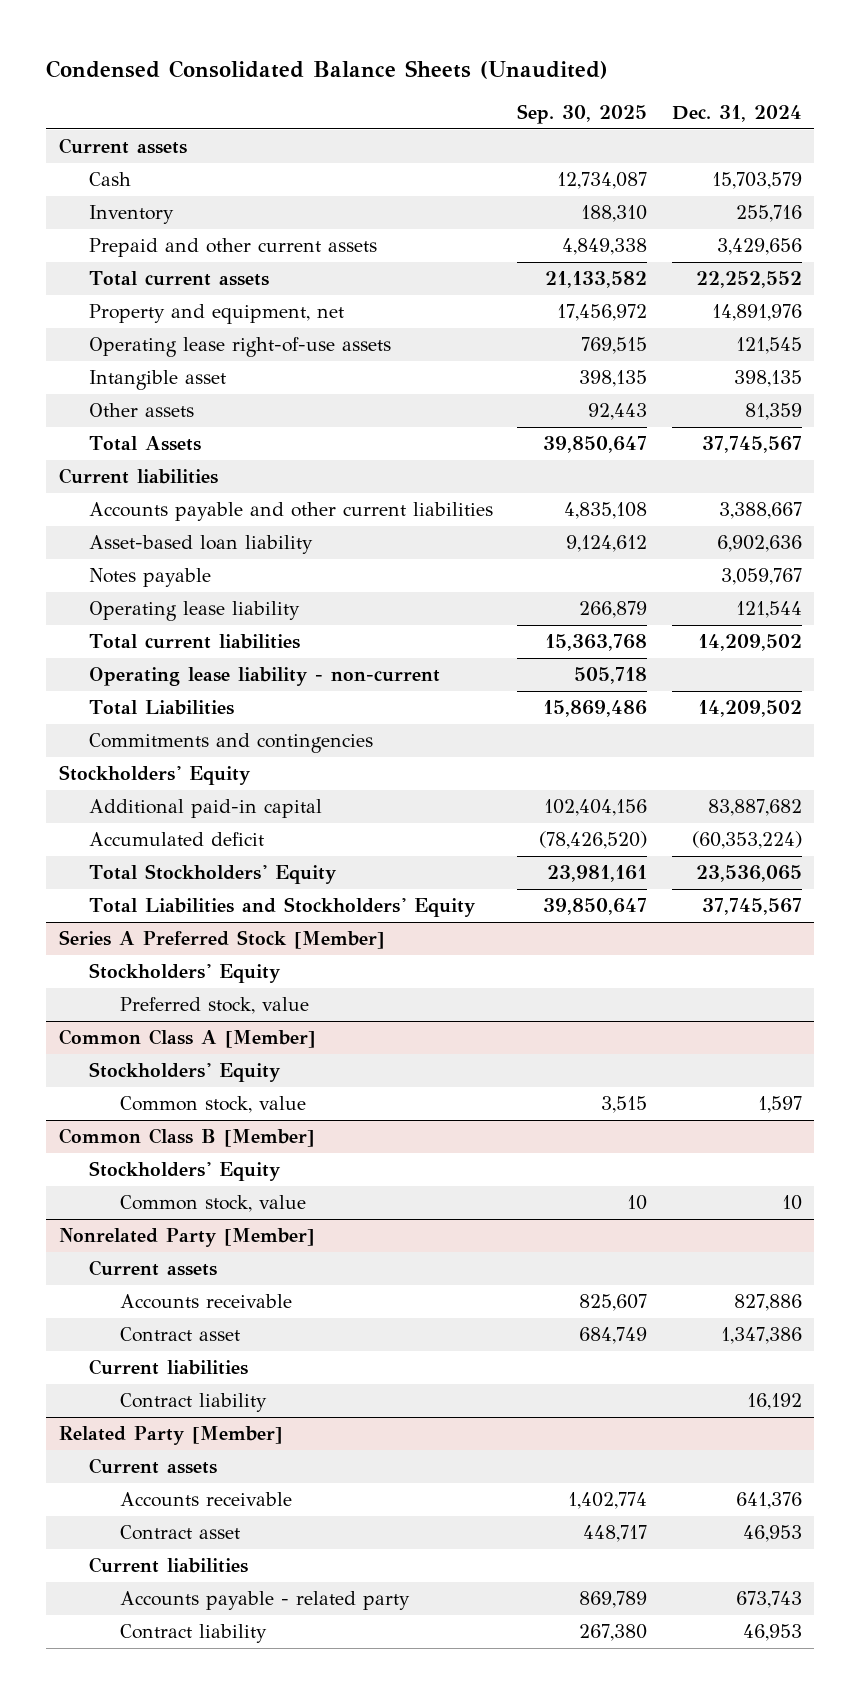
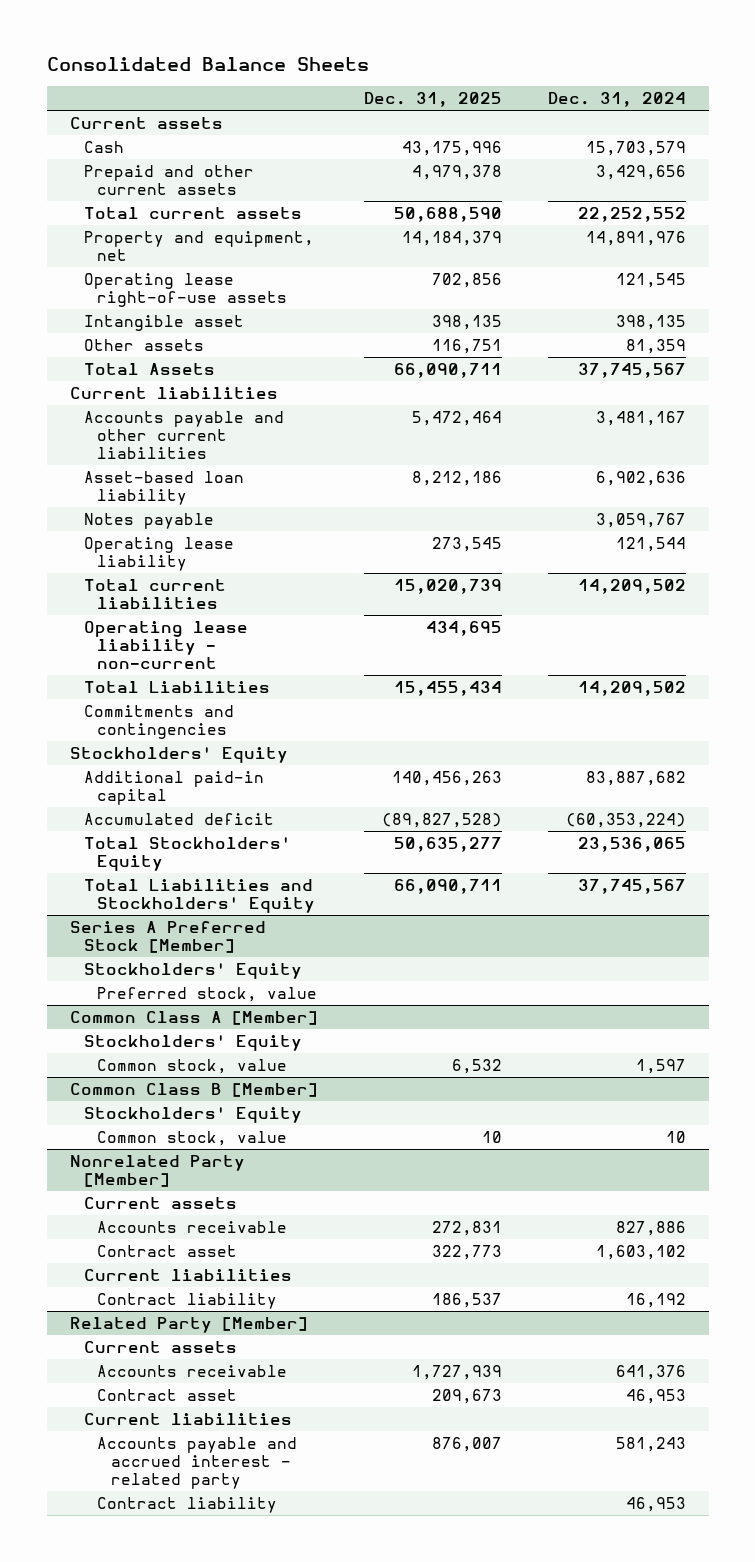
[46,59,609,79] Condensed Consolidated Balance Sheets (Unaudited) -> [46,56,369,71] Consolidated Balance Sheets
[517,104,648,125] Sep. 30, 2025 -> none
none -> [363,92,502,108] Dec. 31, 2025
[89,205,175,225] Inventory -> none
[718,502,802,520] 3,388,667 -> [595,410,686,426] 3,481,167
[720,1327,802,1345] 1,347,386 -> [595,1244,686,1260] 1,603,102
[119,1591,410,1611] Accounts payable - related party -> [97,1436,298,1489] Accounts payable and accrued interest - related party
[735,1591,802,1609] 673,743 -> [615,1436,686,1452] 581,243

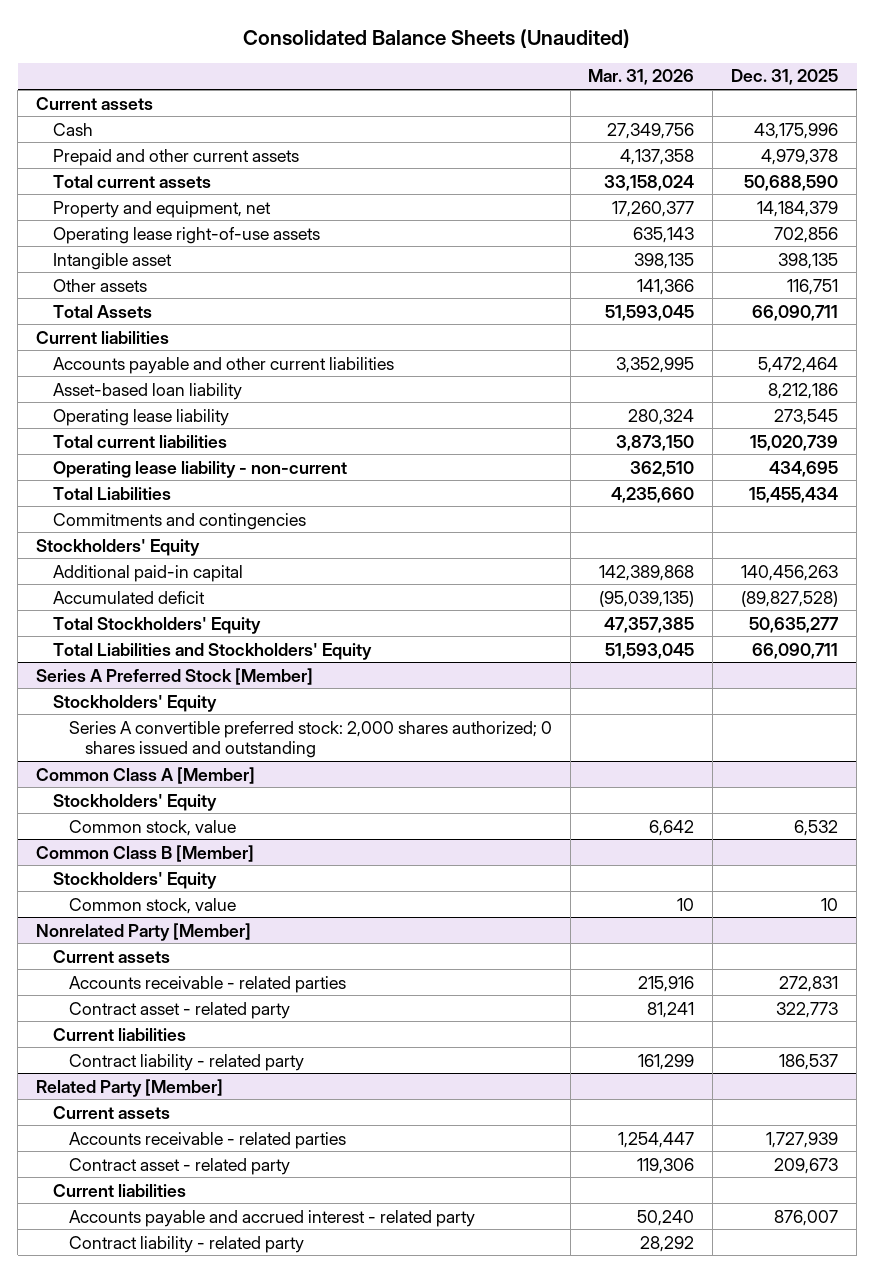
[46,56,369,71] Consolidated Balance Sheets -> [243,29,631,49] Consolidated Balance Sheets (Unaudited)
[547,92,686,108] Dec. 31, 2024 -> none
none -> [588,69,695,86] Mar. 31, 2026
[83,512,214,529] Notes payable -> none
[97,986,318,1002] Preferred stock, value -> [68,720,552,759] Series A convertible preferred stock: 2,000 shares authorized; 0 shares issued and outstanding
[97,1220,288,1233] Accounts receivable -> [68,975,346,993] Accounts receivable - related parties
[97,1244,238,1257] Contract asset -> [68,1001,290,1019] Contract asset - related party
[97,1292,278,1309] Contract liability -> [68,1053,304,1071] Contract liability - related party
[97,1364,288,1377] Accounts receivable -> [68,1131,346,1149] Accounts receivable - related parties
[97,1388,238,1401] Contract asset -> [68,1157,290,1175] Contract asset - related party
[97,1496,278,1513] Contract liability -> [68,1235,304,1253] Contract liability - related party

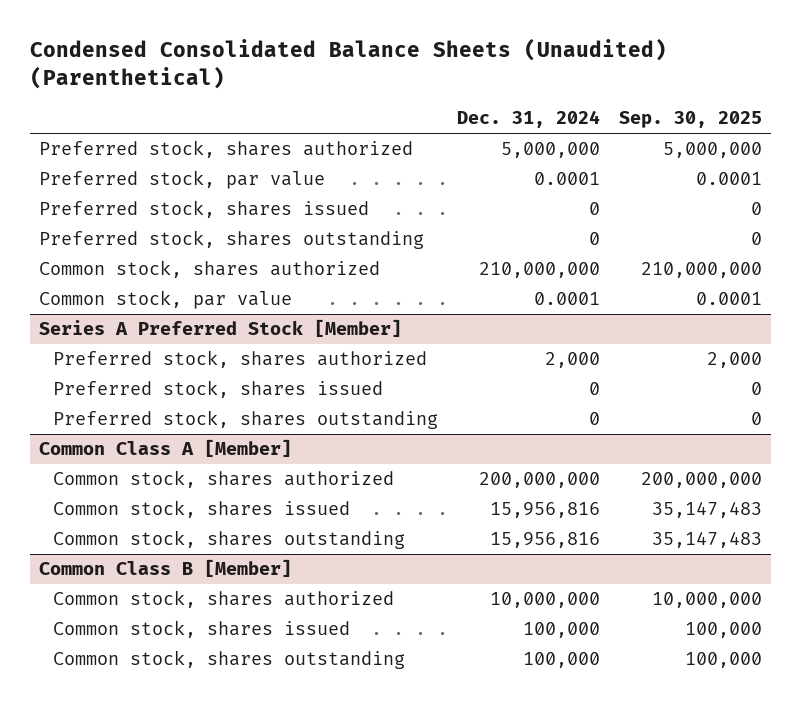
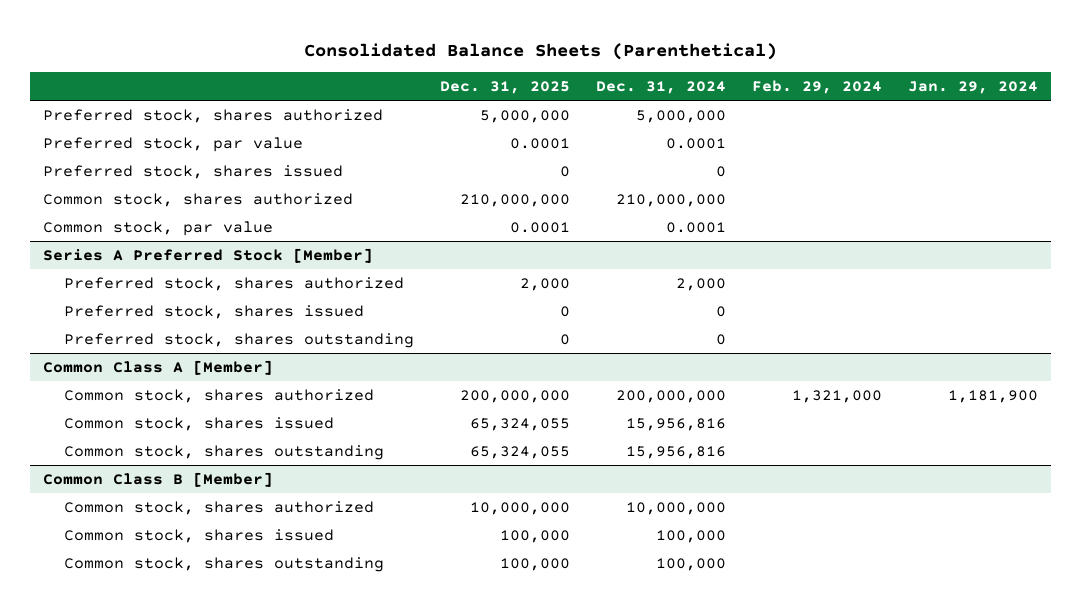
[29,38,667,90] Condensed Consolidated Balance Sheets (Unaudited) (Parenthetical) -> [303,42,777,60] Consolidated Balance Sheets (Parenthetical)
[618,111,762,129] Sep. 30, 2025 -> none
none -> [439,80,570,94] Dec. 31, 2025
none -> [751,79,882,94] Feb. 29, 2024
none -> [908,80,1039,94] Jan. 29, 2024
[38,230,424,250] Preferred stock, shares outstanding -> none

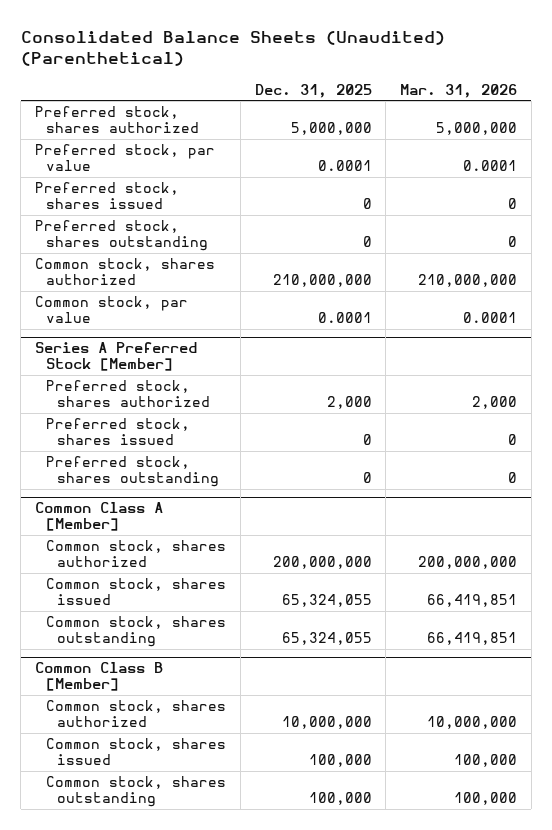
[303,42,777,60] Consolidated Balance Sheets (Parenthetical) -> [20,30,445,67] Consolidated Balance Sheets (Unaudited) (Parenthetical)
[595,80,726,94] Dec. 31, 2024 -> none
[751,79,882,94] Feb. 29, 2024 -> none
[908,80,1039,94] Jan. 29, 2024 -> none
none -> [400,83,518,98] Mar. 31, 2026
none -> [35,220,208,252] Preferred stock, shares outstanding

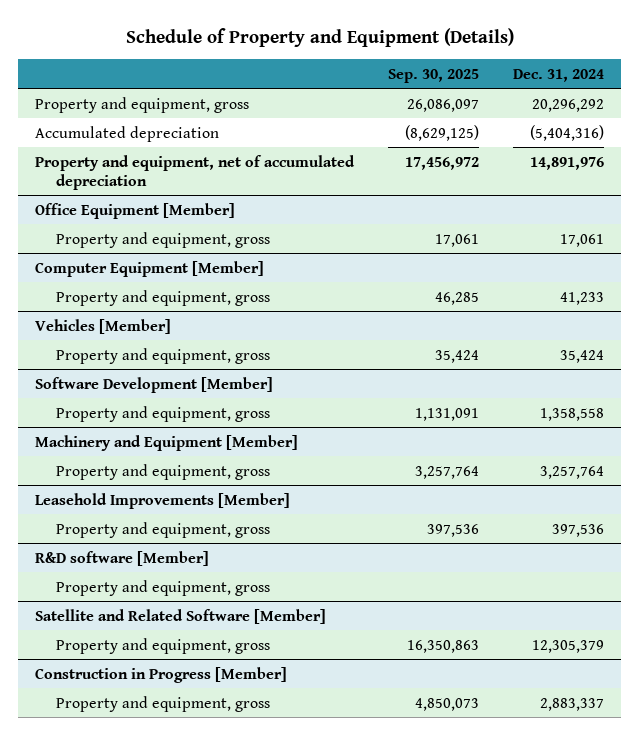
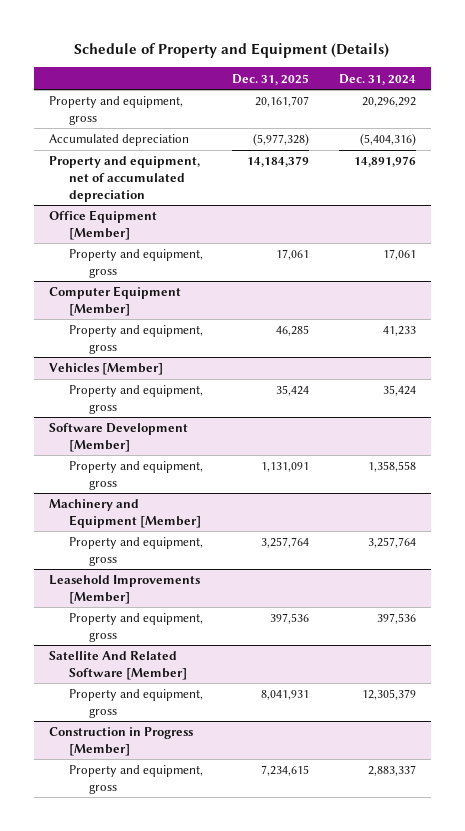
[388,68,480,83] Sep. 30, 2025 -> none
none -> [232,73,310,85] Dec. 31, 2025
[35,550,210,566] R&D software [Member] -> none
[55,579,270,596] Property and equipment, gross -> none
[35,608,327,624] Satellite and Related Software [Member] -> [48,651,187,681] Satellite And Related Software [Member]

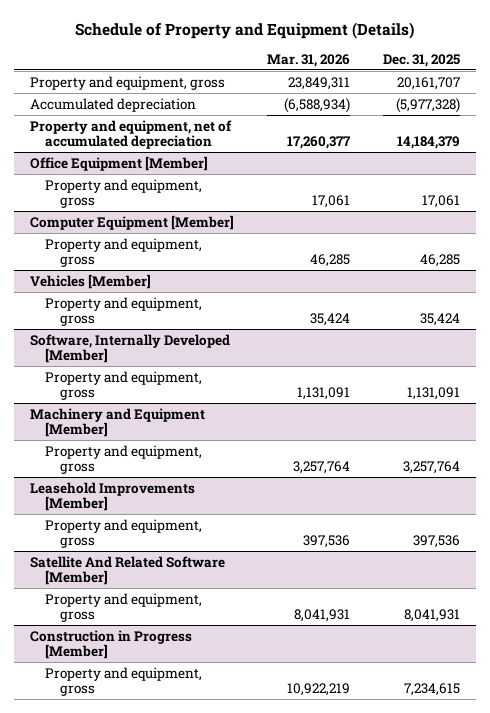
[338,73,416,85] Dec. 31, 2024 -> none
none -> [266,53,350,67] Mar. 31, 2026
[48,423,188,453] Software Development [Member] -> [30,333,231,364] Software, Internally Developed [Member]

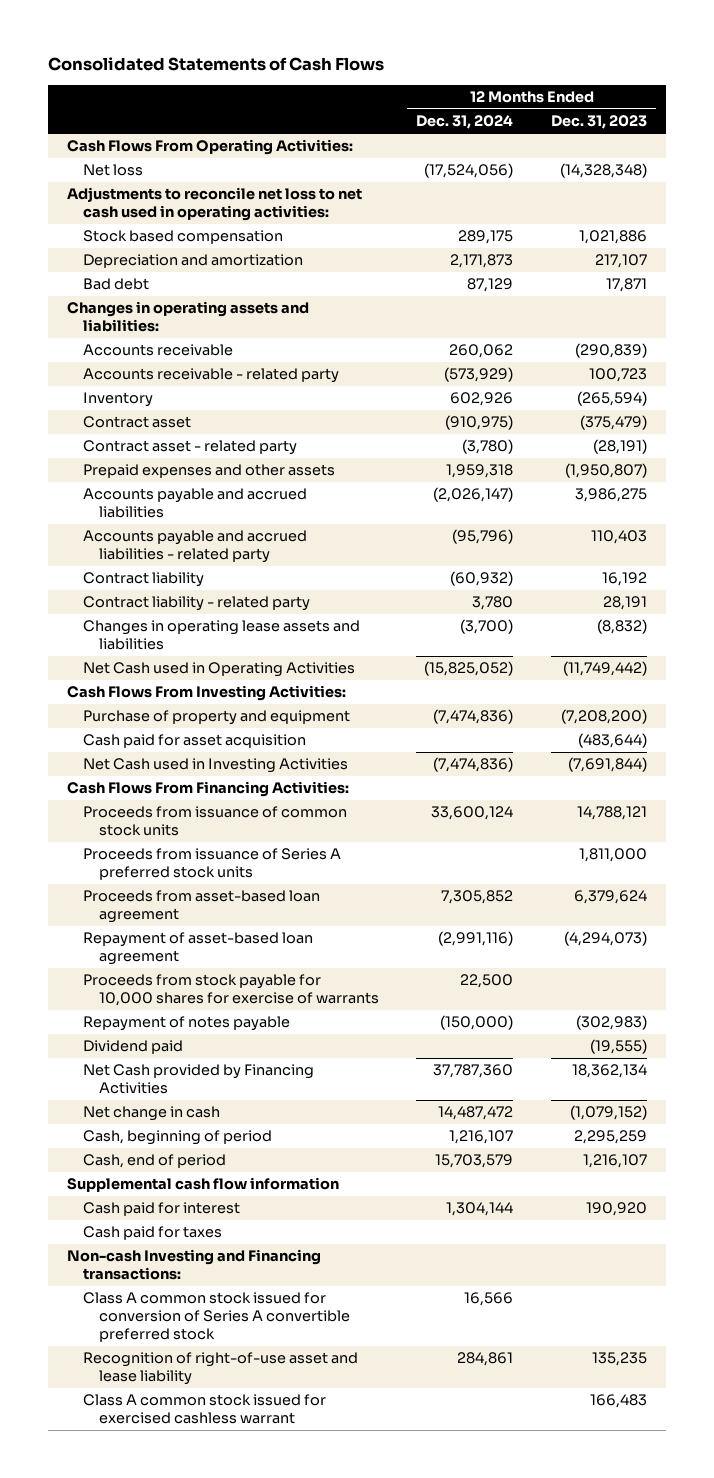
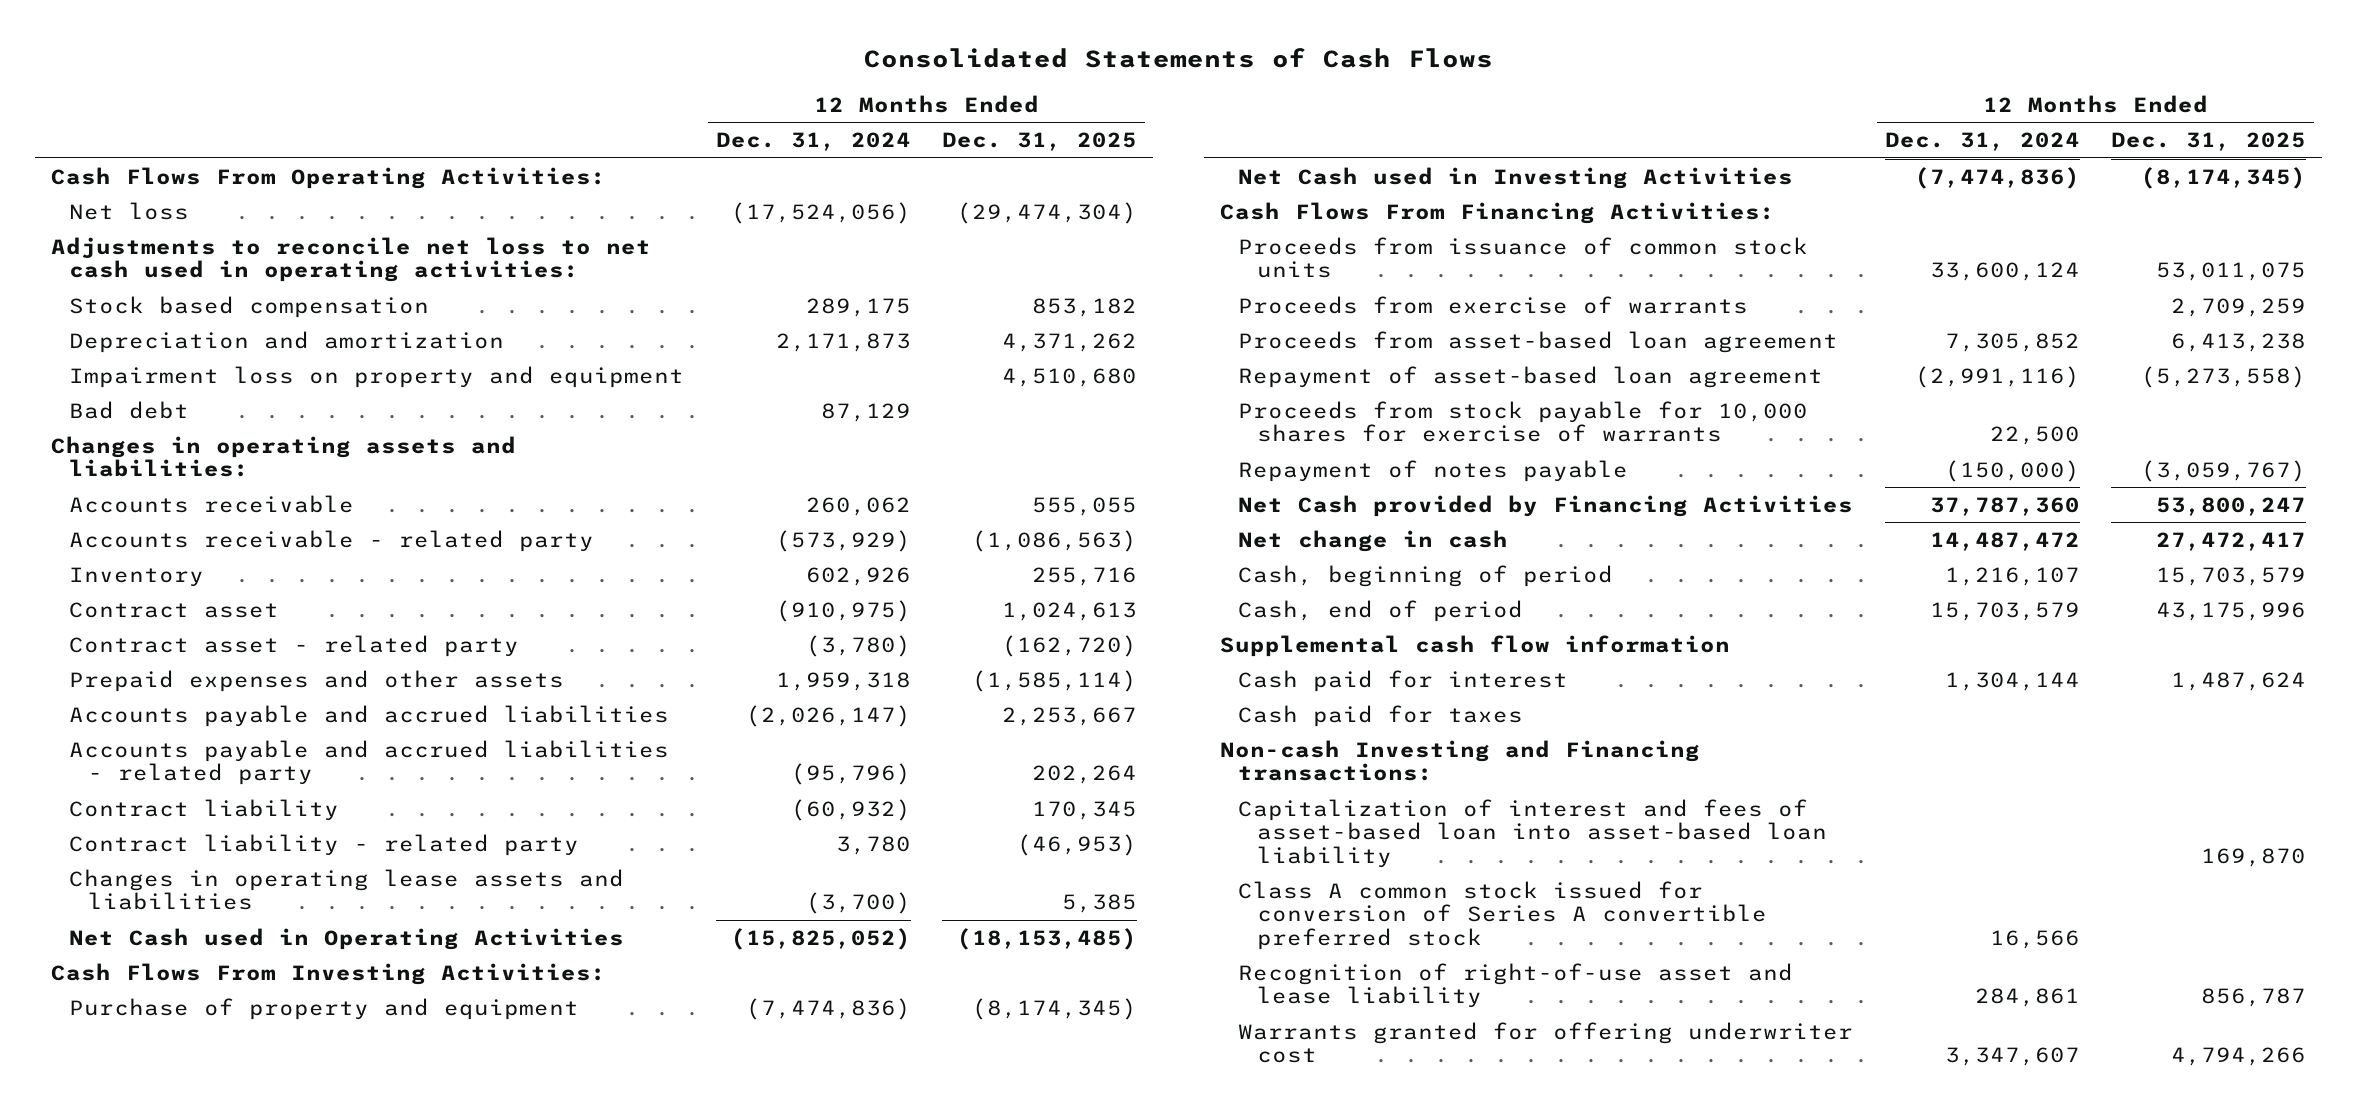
[551,115,648,130] Dec. 31, 2023 -> none
none -> [942,132,1138,152] Dec. 31, 2025
none -> [69,365,685,388] Impairment loss on property and equipment
[82,734,306,749] Cash paid for asset acquisition -> none
[82,848,341,881] Proceeds from issuance of Series A preferred stock units -> none
none -> [1238,295,1749,314] Proceeds from exercise of warrants
[82,1040,183,1055] Dividend paid -> none
none -> [1238,798,1827,869] Capitalization of interest and fees of asset-based loan into asset-based loan liability
[82,1394,326,1425] Class A common stock issued for exercised cashless warrant -> none
none -> [1238,1021,1854,1064] Warrants granted for offering underwriter cost

